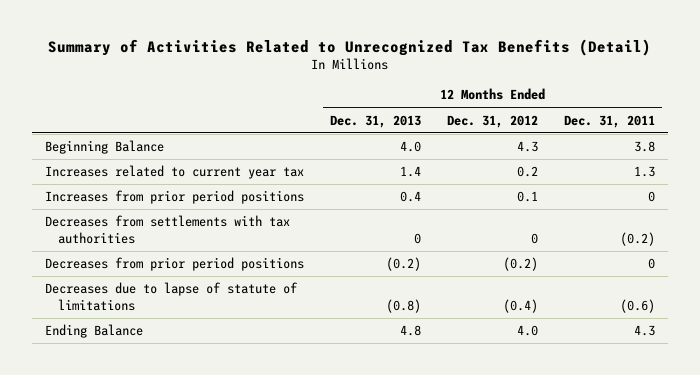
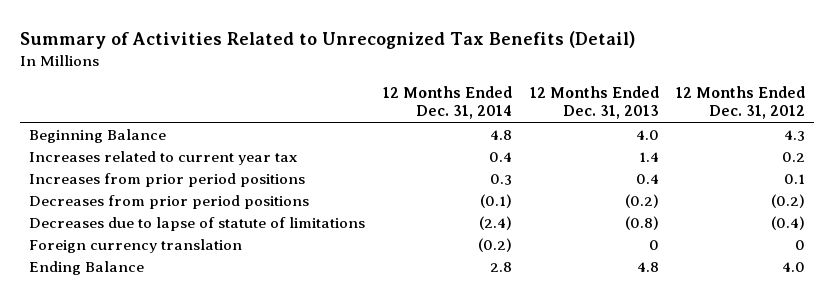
[564,114,656,128] Dec. 31, 2011 -> none
none -> [382,86,512,120] 12 Months Ended Dec. 31, 2014
[44,215,290,244] Decreases from settlements with tax authorities -> none
none -> [29,238,243,253] Foreign currency translation

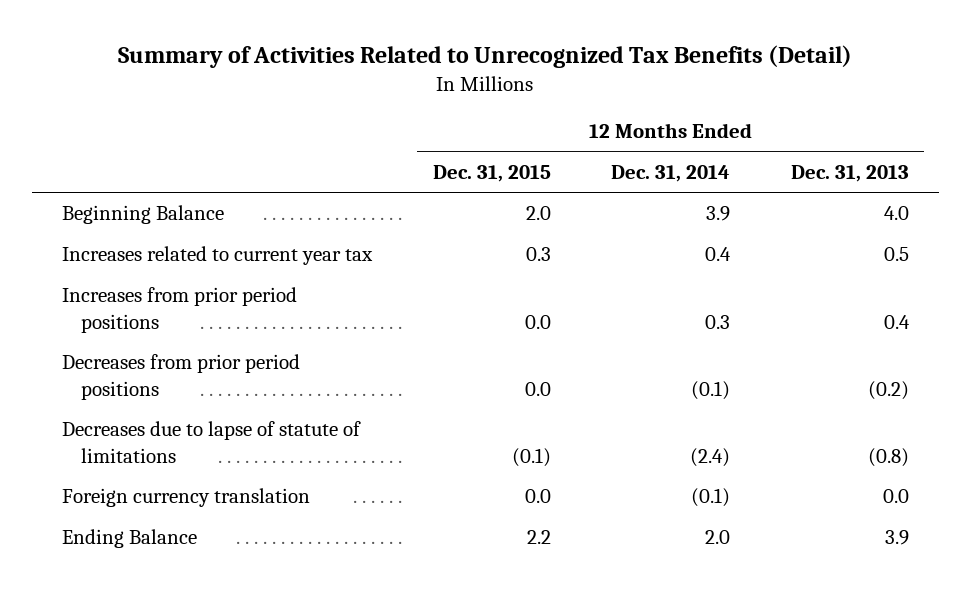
[676,86,806,120] 12 Months Ended Dec. 31, 2012 -> none
none -> [432,164,551,182] Dec. 31, 2015
[489,129,512,140] 4.8 -> [706,206,731,222] 3.9
[638,151,659,162] 1.4 -> [883,247,909,262] 0.5
[477,237,512,252] (0.2) -> [691,488,731,508] (0.1)
[648,239,659,250] 0 -> [882,489,909,504] 0.0
[489,261,512,272] 2.8 -> [705,530,731,545] 2.0
[636,261,659,272] 4.8 -> [884,530,909,546] 3.9

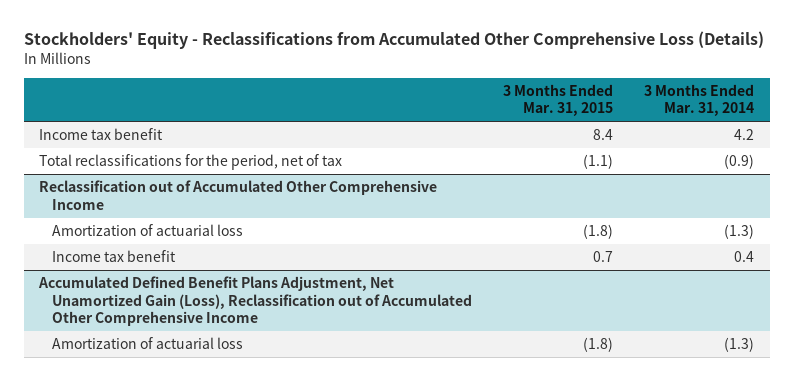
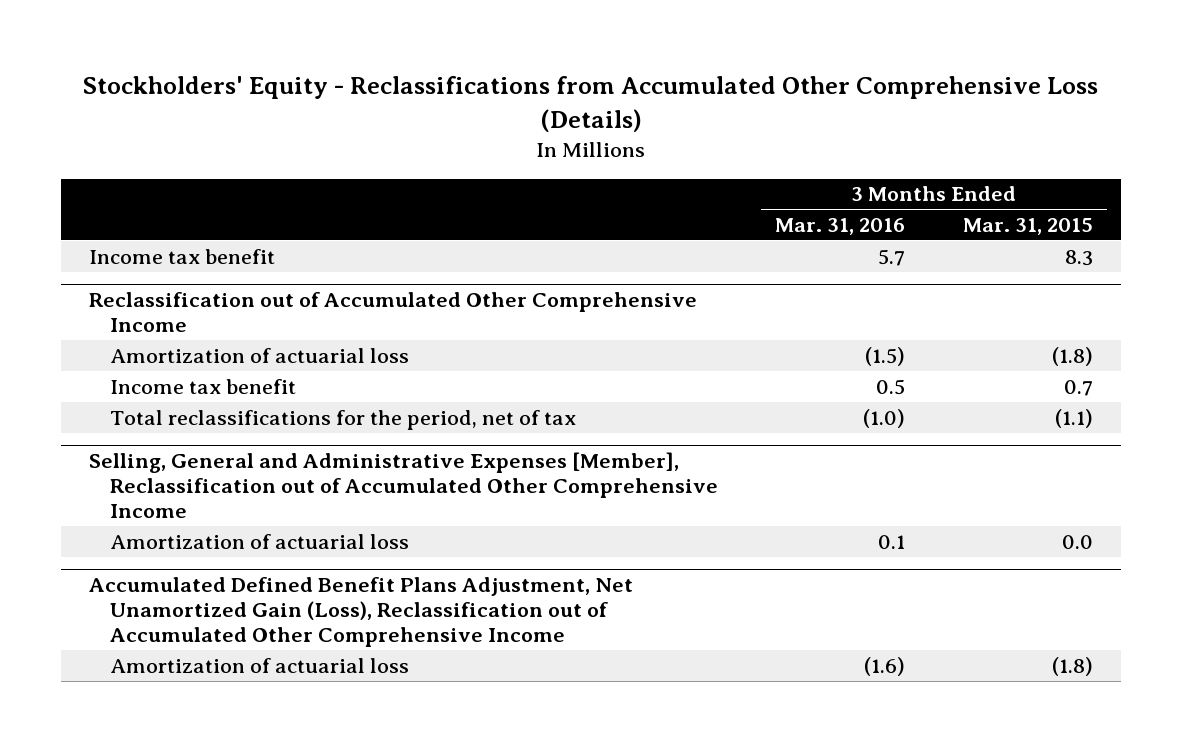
[644,83,755,117] 3 Months Ended Mar. 31, 2014 -> none
none -> [775,217,906,235] Mar. 31, 2016
[39,154,343,171] Total reclassifications for the period, net of tax -> none
[593,129,614,141] 8.4 -> [1064,249,1093,266] 8.3
none -> [110,409,577,430] Total reclassifications for the period, net of tax
none -> [89,452,719,519] Selling, General and Administrative Expenses [Member], Reclassification out of Accumulated Other Comprehensive Income
none -> [110,533,410,549] Amortization of actuarial loss

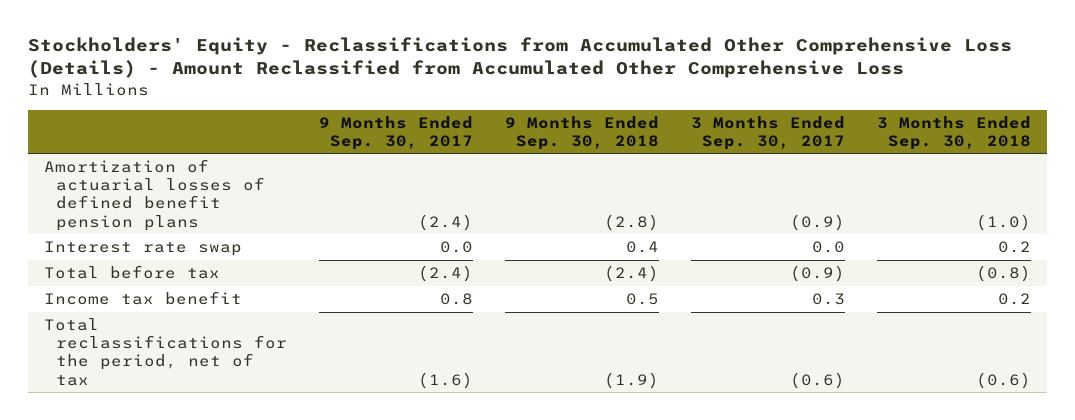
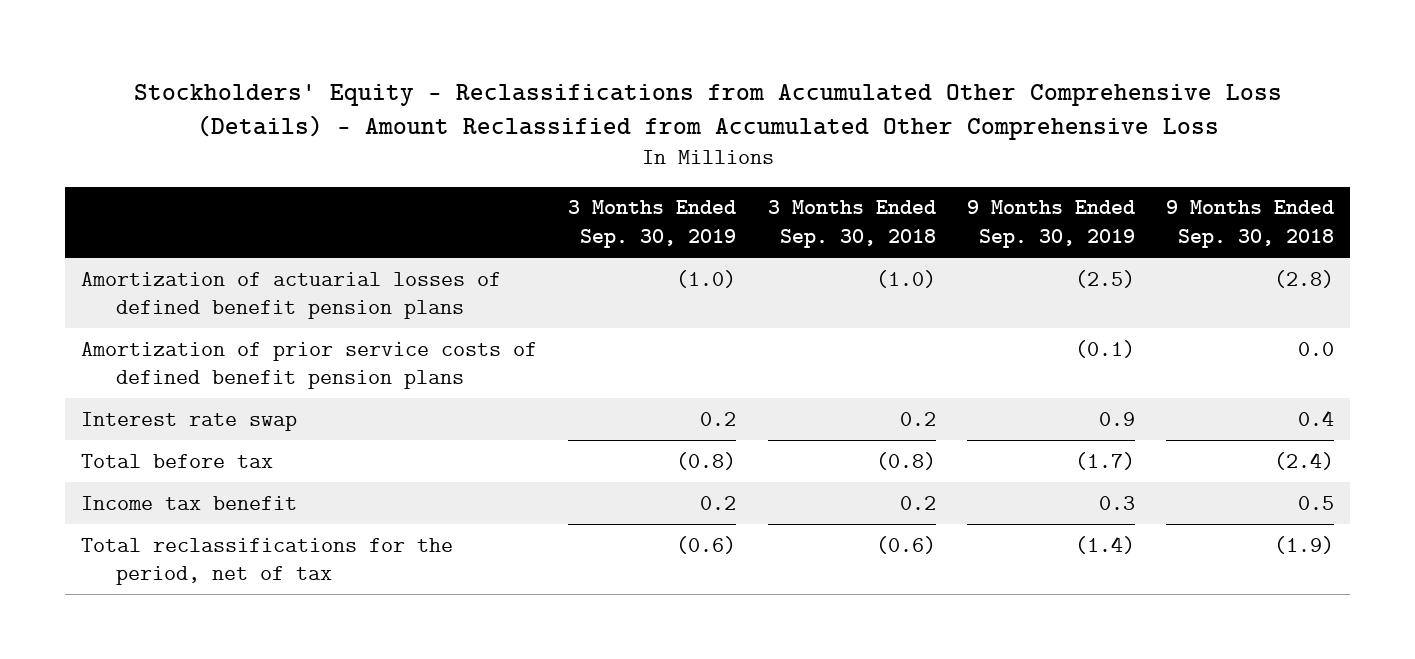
[319,115,474,150] 9 Months Ended Sep. 30, 2017 -> none
[691,115,846,150] 3 Months Ended Sep. 30, 2017 -> none
none -> [568,200,737,249] 3 Months Ended Sep. 30, 2019
none -> [966,200,1135,249] 9 Months Ended Sep. 30, 2019
none -> [80,341,537,390] Amortization of prior service costs of defined benefit pension plans

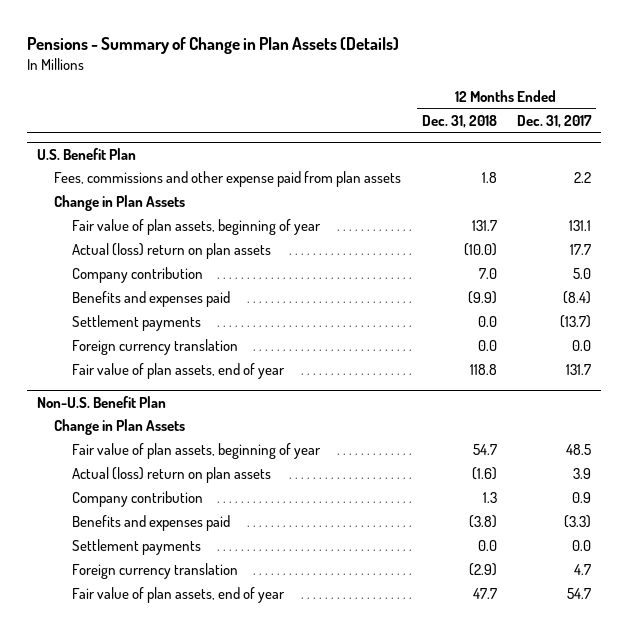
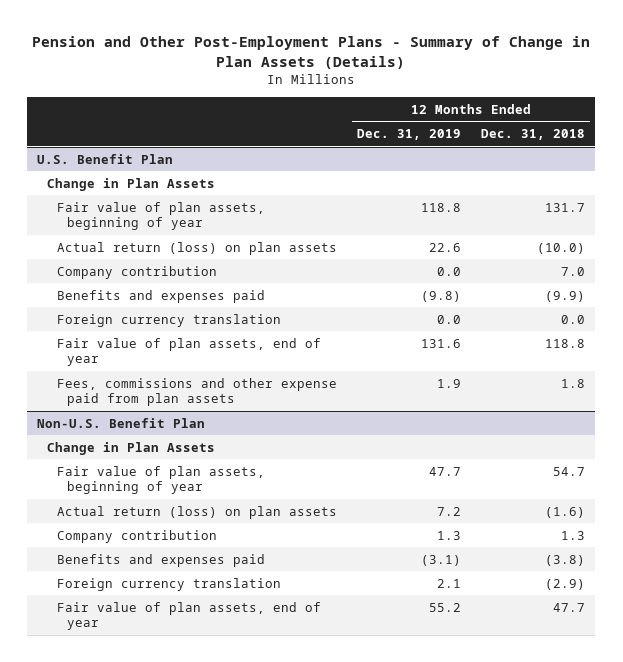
[27,37,400,55] Pensions - Summary of Change in Plan Assets (Details) -> [32,36,591,70] Pension and Other Post-Employment Plans - Summary of Change in Plan Assets (Details)
[517,115,593,129] Dec. 31, 2017 -> none
none -> [357,129,462,141] Dec. 31, 2019
[71,243,271,260] Actual (loss) return on plan assets -> [57,241,338,255] Actual return (loss) on plan assets
[71,315,201,332] Settlement payments -> none
[54,171,402,188] Fees, commissions and other expense paid from plan assets -> [57,377,338,407] Fees, commissions and other expense paid from plan assets
[71,467,271,484] Actual (loss) return on plan assets -> [57,505,338,519] Actual return (loss) on plan assets
[71,539,201,556] Settlement payments -> none

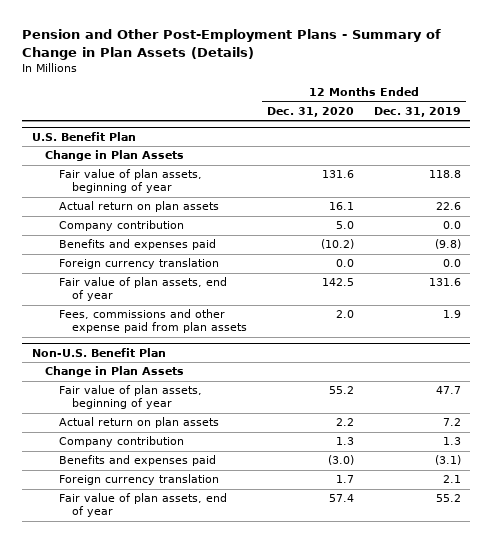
[481,129,586,141] Dec. 31, 2018 -> none
none -> [266,106,354,117] Dec. 31, 2020
[57,241,338,255] Actual return (loss) on plan assets -> [58,201,219,213] Actual return on plan assets
[57,505,338,519] Actual return (loss) on plan assets -> [58,417,219,429] Actual return on plan assets

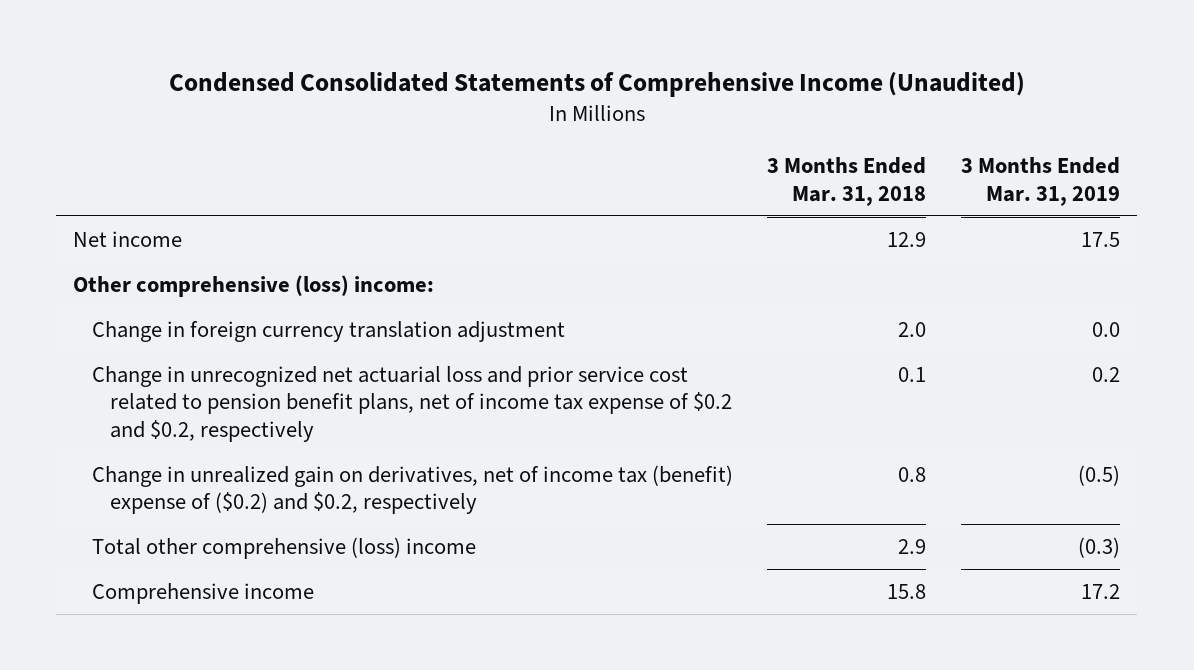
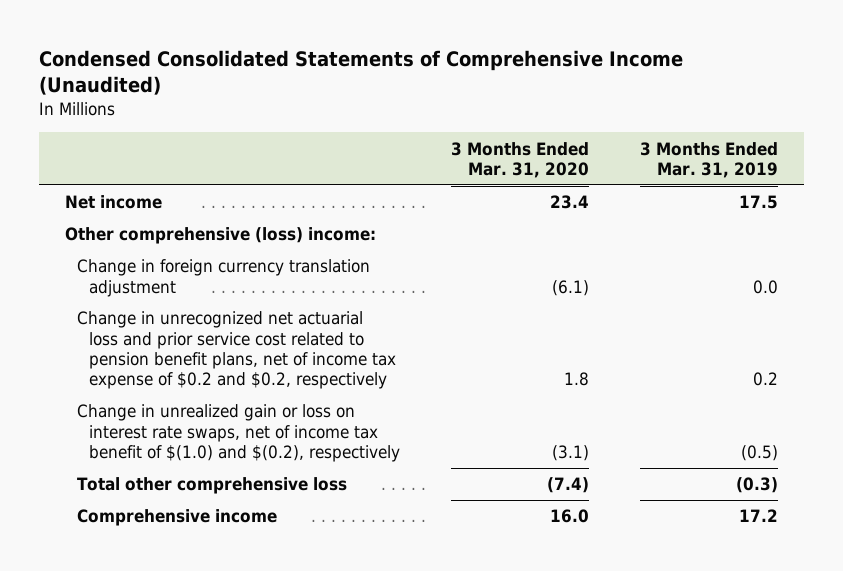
[767,157,927,206] 3 Months Ended Mar. 31, 2018 -> none
none -> [451,141,590,178] 3 Months Ended Mar. 31, 2020
[91,464,733,515] Change in unrealized gain on derivatives, net of income tax (benefit) expense of ($0.2) and $0.2, respectively -> [76,404,401,462] Change in unrealized gain or loss on interest rate swaps, net of income tax benefit of $(1.0) and $(0.2), respectively
[91,536,476,559] Total other comprehensive (loss) income -> [76,477,347,495] Total other comprehensive loss

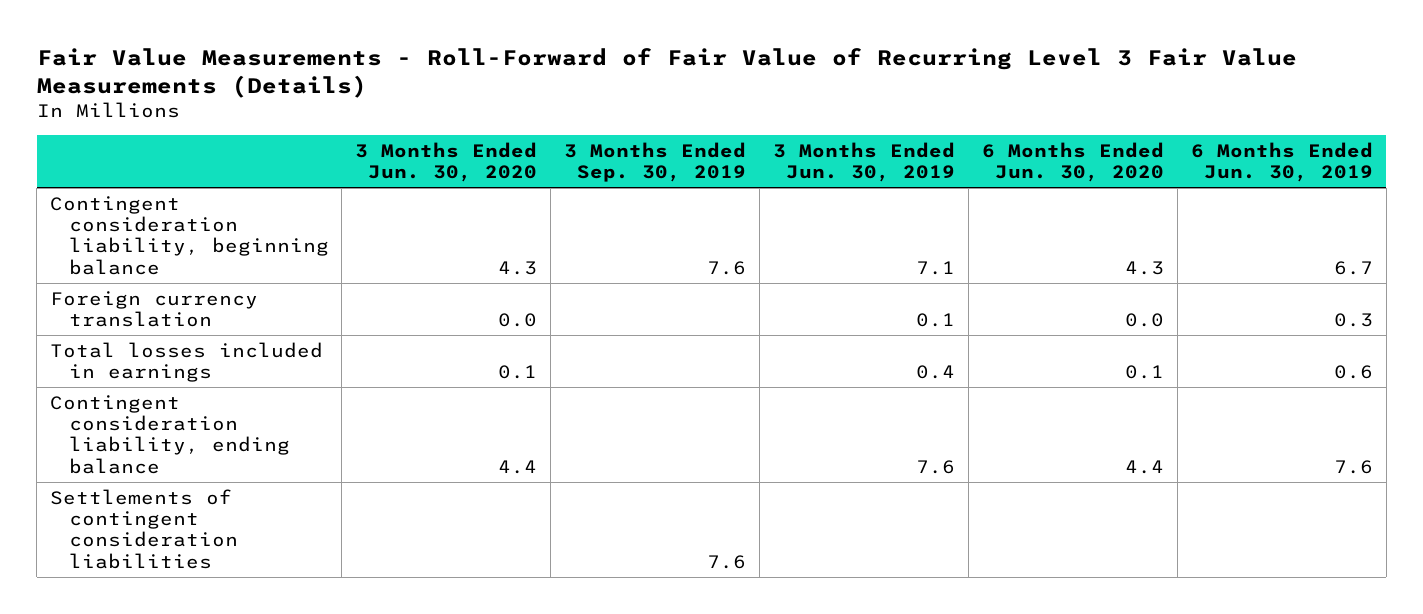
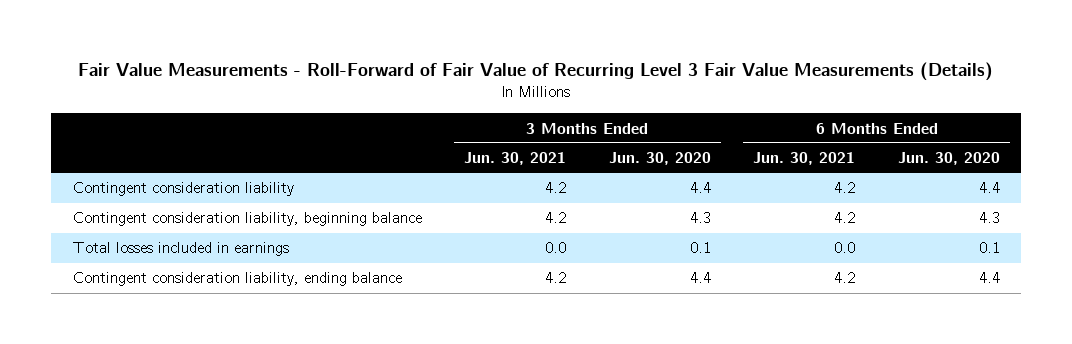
[564,141,747,183] 3 Months Ended Sep. 30, 2019 -> none
[773,141,956,183] 3 Months Ended Jun. 30, 2019 -> none
[1190,141,1373,183] 6 Months Ended Jun. 30, 2019 -> none
none -> [464,152,567,166] Jun. 30, 2021
none -> [753,152,856,166] Jun. 30, 2021
none -> [72,182,294,197] Contingent consideration liability
[50,290,259,328] Foreign currency translation -> none
[50,488,238,569] Settlements of contingent consideration liabilities -> none

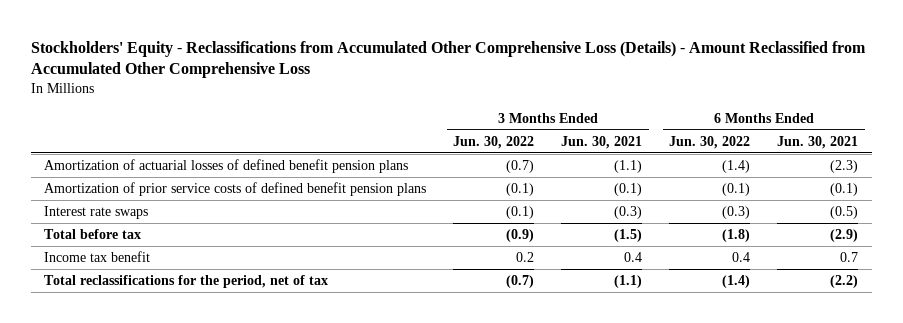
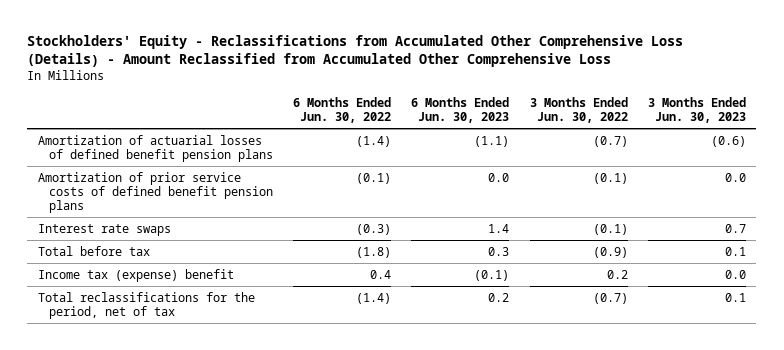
[561,135,643,149] Jun. 30, 2021 -> none
[777,135,859,149] Jun. 30, 2021 -> none
none -> [411,97,510,124] 6 Months Ended Jun. 30, 2023
none -> [648,97,747,124] 3 Months Ended Jun. 30, 2023
[44,250,151,262] Income tax benefit -> [37,268,234,282] Income tax (expense) benefit

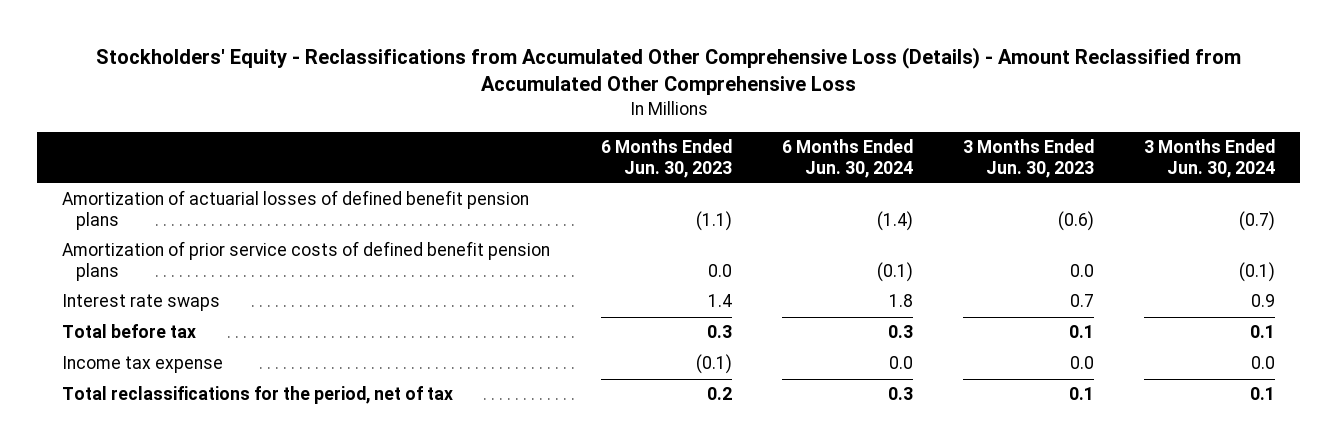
[293,97,392,124] 6 Months Ended Jun. 30, 2022 -> none
[529,97,628,124] 3 Months Ended Jun. 30, 2022 -> none
none -> [781,139,913,178] 6 Months Ended Jun. 30, 2024
none -> [1144,139,1276,178] 3 Months Ended Jun. 30, 2024
[37,268,234,282] Income tax (expense) benefit -> [62,356,224,374] Income tax expense

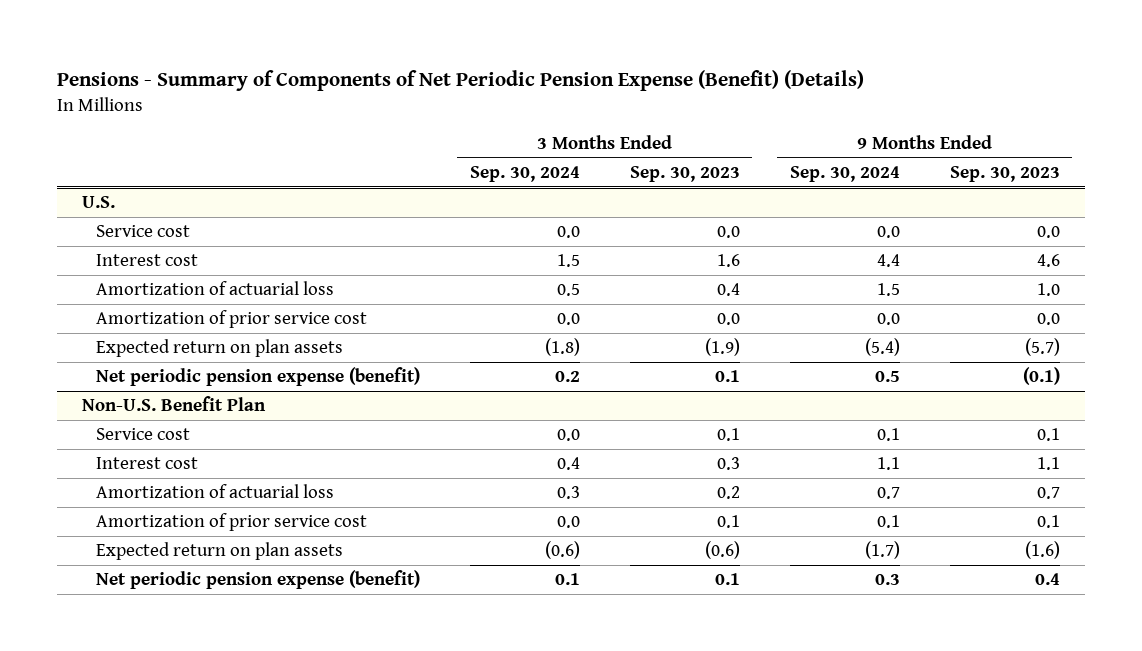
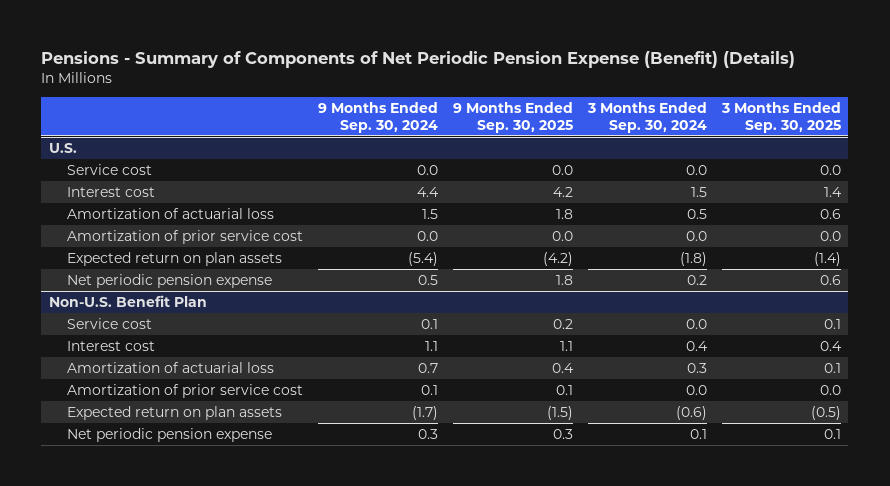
[629,166,740,183] Sep. 30, 2023 -> none
[949,166,1060,183] Sep. 30, 2023 -> none
none -> [453,102,574,133] 9 Months Ended Sep. 30, 2025
none -> [720,102,841,133] 3 Months Ended Sep. 30, 2025
[95,367,420,387] Net periodic pension expense (benefit) -> [67,273,273,288] Net periodic pension expense
[95,570,420,590] Net periodic pension expense (benefit) -> [67,427,273,442] Net periodic pension expense

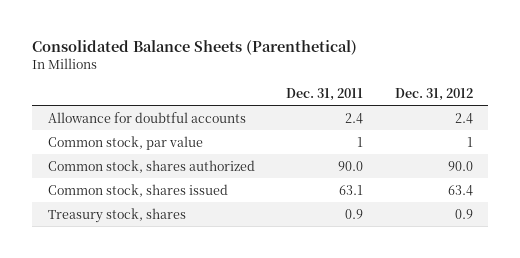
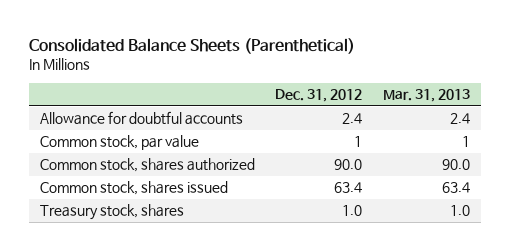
[286,87,364,101] Dec. 31, 2011 -> none
none -> [383,89,471,103] Mar. 31, 2013
[454,208,473,219] 0.9 -> [342,205,363,217] 1.0

